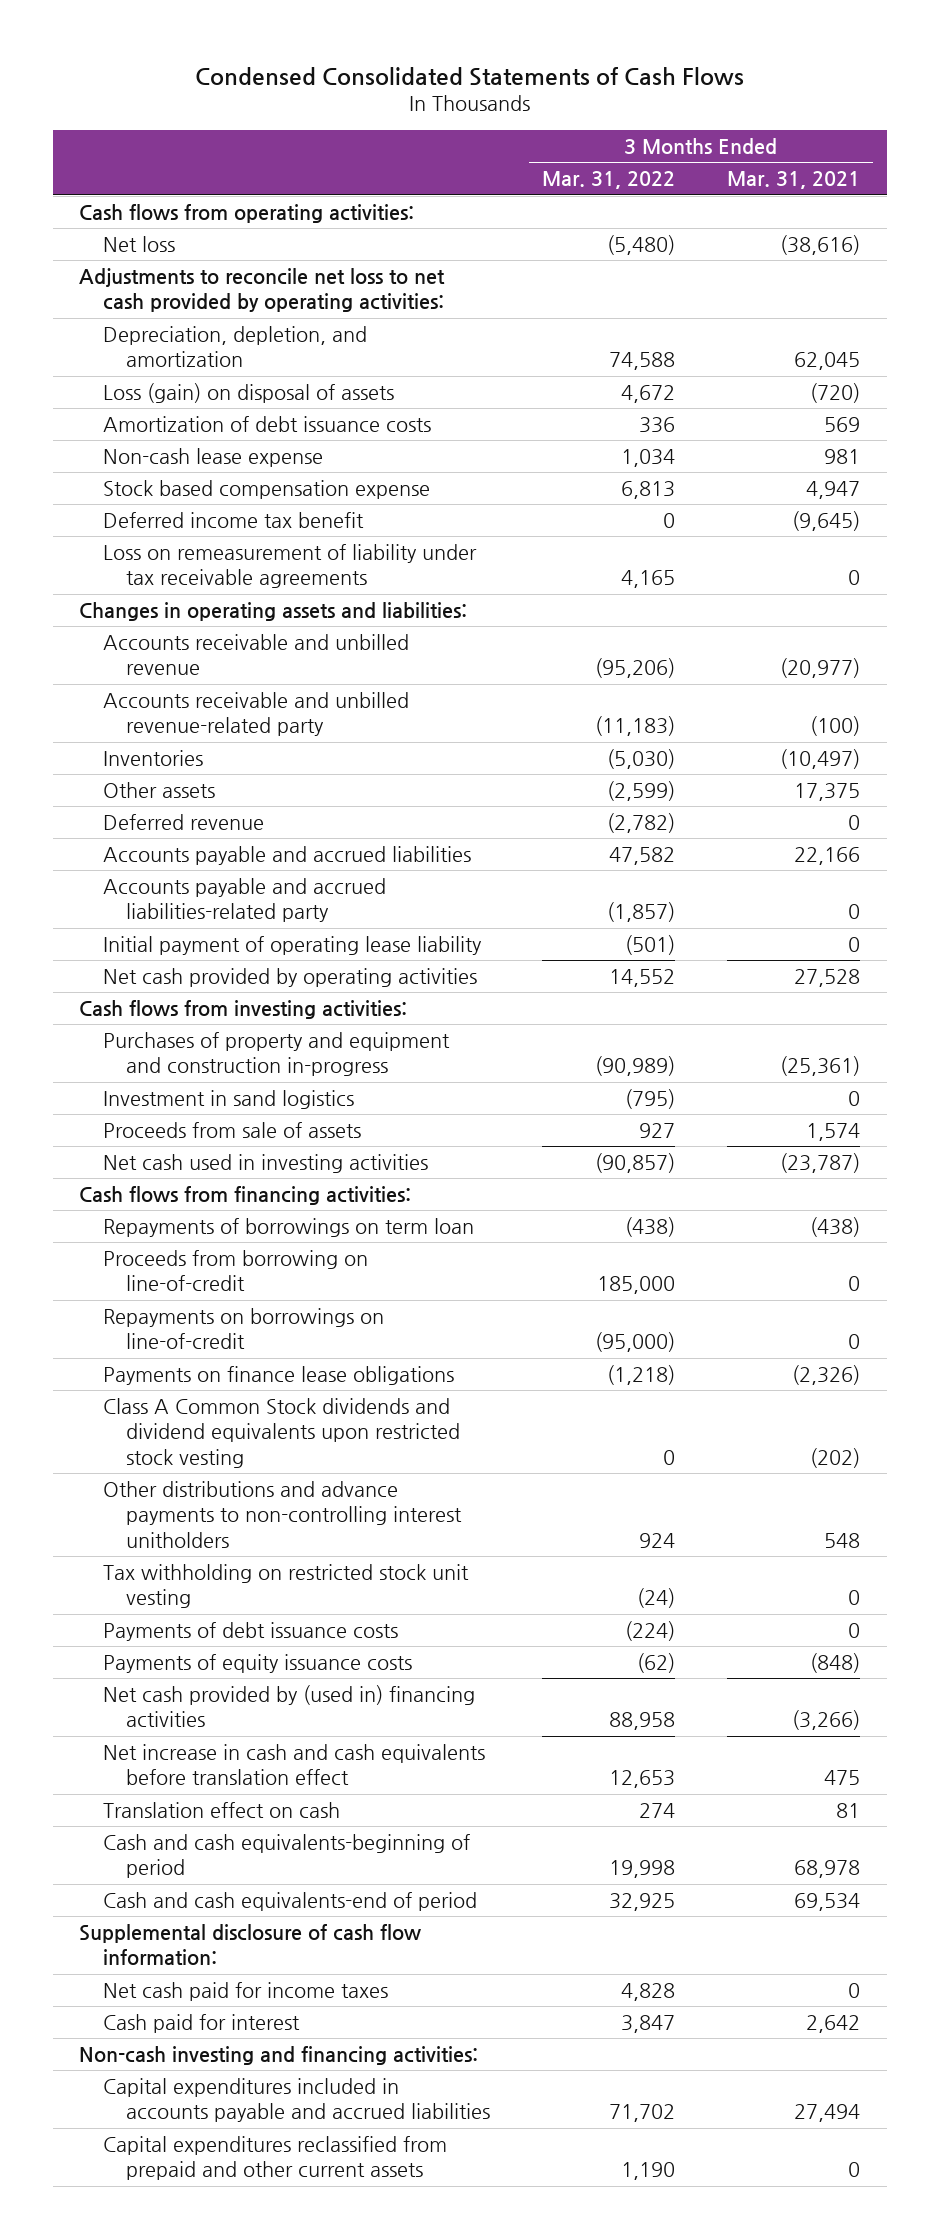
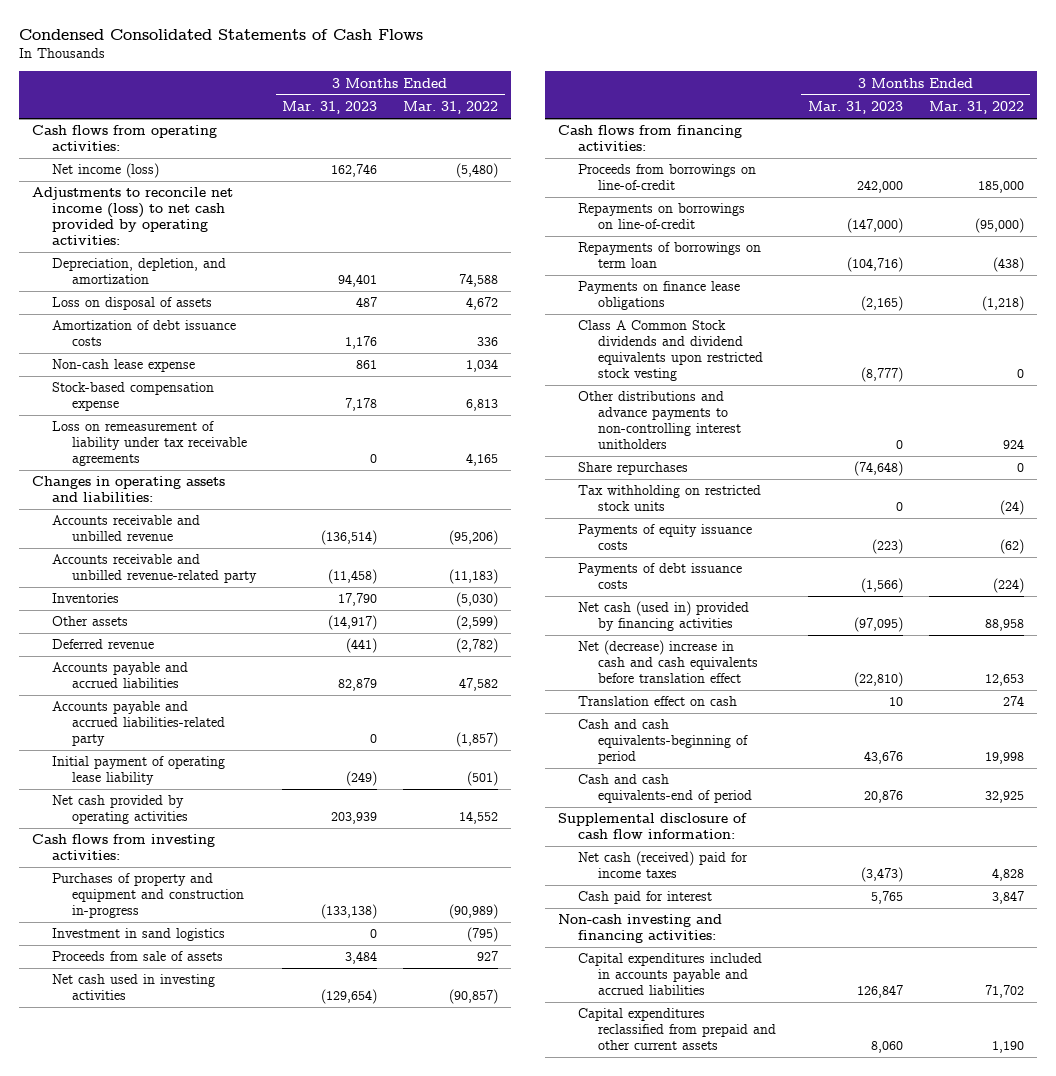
[727,171,861,190] Mar. 31, 2021 -> none
none -> [282,101,378,115] Mar. 31, 2023
[102,236,175,253] Net loss -> [52,163,160,179] Net income (loss)
[79,268,446,313] Adjustments to reconcile net loss to net cash provided by operating activities: -> [32,187,234,246] Adjustments to reconcile net income (loss) to net cash provided by operating activities:
[102,383,394,404] Loss (gain) on disposal of assets -> [52,297,213,311] Loss on disposal of assets
[102,512,364,529] Deferred income tax benefit -> none
[102,480,430,500] Stock based compensation expense -> [52,382,215,412] Stock-based compensation expense
[102,1250,368,1292] Proceeds from borrowing on line-of-credit -> [577,164,756,191] Proceeds from borrowings on line-of-credit
[102,1218,474,1238] Repayments of borrowings on term loan -> [577,242,761,269] Repayments of borrowings on term loan
none -> [577,462,688,476] Share repurchases
[102,1564,469,1609] Tax withholding on restricted stock unit vesting -> [577,485,761,512] Tax withholding on restricted stock units
[102,1622,398,1642] Payments of debt issuance costs -> [577,563,742,590] Payments of debt issuance costs
[102,1685,475,1728] Net cash provided by (used in) financing activities -> [577,601,749,632] Net cash (used in) provided by financing activities
[102,1744,485,1786] Net increase in cash and cash equivalents before translation effect -> [577,640,758,684] Net (decrease) increase in cash and cash equivalents before translation effect
[102,1982,388,2002] Net cash paid for income taxes -> [577,851,748,879] Net cash (received) paid for income taxes

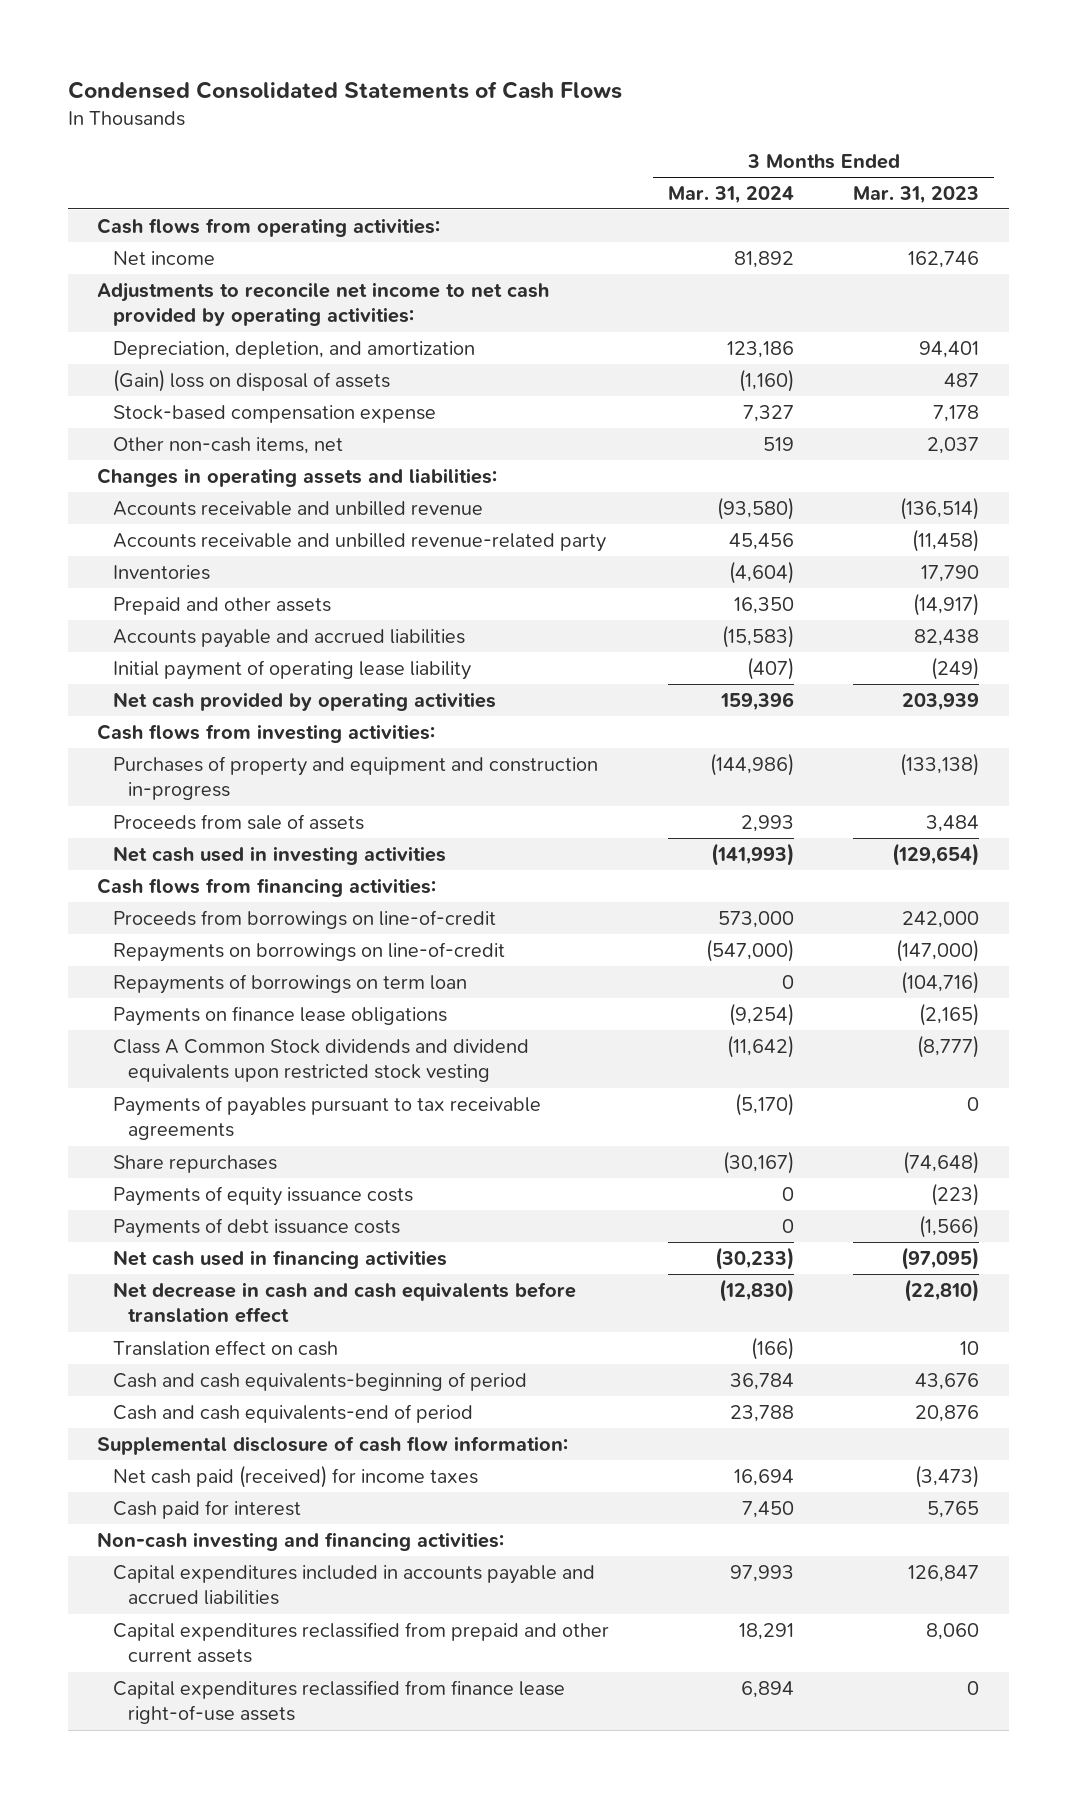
[403,101,499,115] Mar. 31, 2022 -> none
none -> [667,185,794,204] Mar. 31, 2024
[52,163,160,179] Net income (loss) -> [112,250,215,265] Net income
[32,187,234,246] Adjustments to reconcile net income (loss) to net cash provided by operating activities: -> [97,281,550,327] Adjustments to reconcile net income to net cash provided by operating activities:
[52,320,237,347] Amortization of debt issuance costs -> none
[52,359,196,373] Non-cash lease expense -> none
[52,297,213,311] Loss on disposal of assets -> [112,368,390,392] (Gain) loss on disposal of assets
[52,421,248,467] Loss on remeasurement of liability under tax receivable agreements -> none
none -> [112,436,343,454] Other non-cash items, net
[52,639,155,650] Deferred revenue -> none
[52,701,226,747] Accounts payable and accrued liabilities-related party -> none
[52,616,129,627] Other assets -> [112,596,331,615] Prepaid and other assets
[338,678,378,692] 82,879 -> [914,628,980,646] 82,438
[52,928,226,942] Investment in sand logistics -> none
[577,391,741,450] Other distributions and advance payments to non-controlling interest unitholders -> none
none -> [112,1095,541,1141] Payments of payables pursuant to tax receivable agreements
[577,485,761,512] Tax withholding on restricted stock units -> none
[577,601,749,632] Net cash (used in) provided by financing activities -> [112,1249,447,1269] Net cash used in financing activities
[577,640,758,684] Net (decrease) increase in cash and cash equivalents before translation effect -> [112,1281,576,1324] Net decrease in cash and cash equivalents before translation effect
[577,851,748,879] Net cash (received) paid for income taxes -> [112,1464,478,1488] Net cash paid (received) for income taxes
none -> [112,1679,565,1725] Capital expenditures reclassified from finance lease right-of-use assets

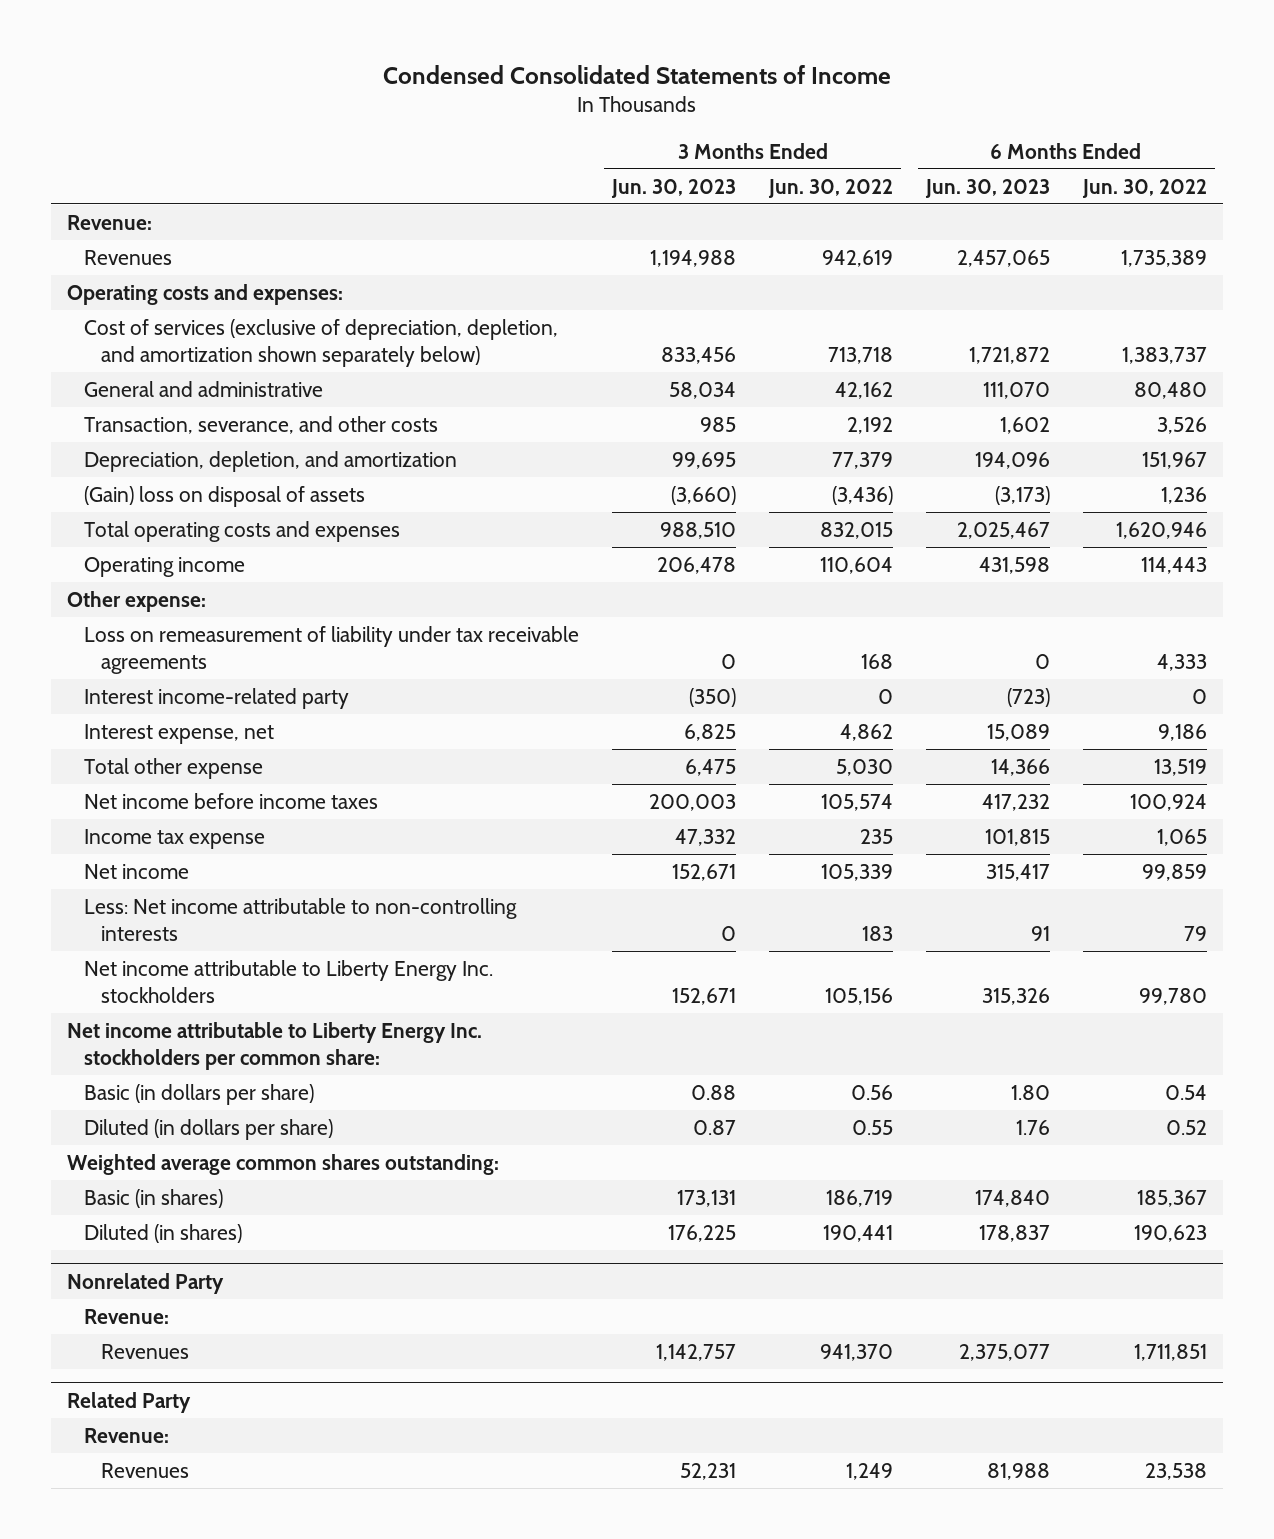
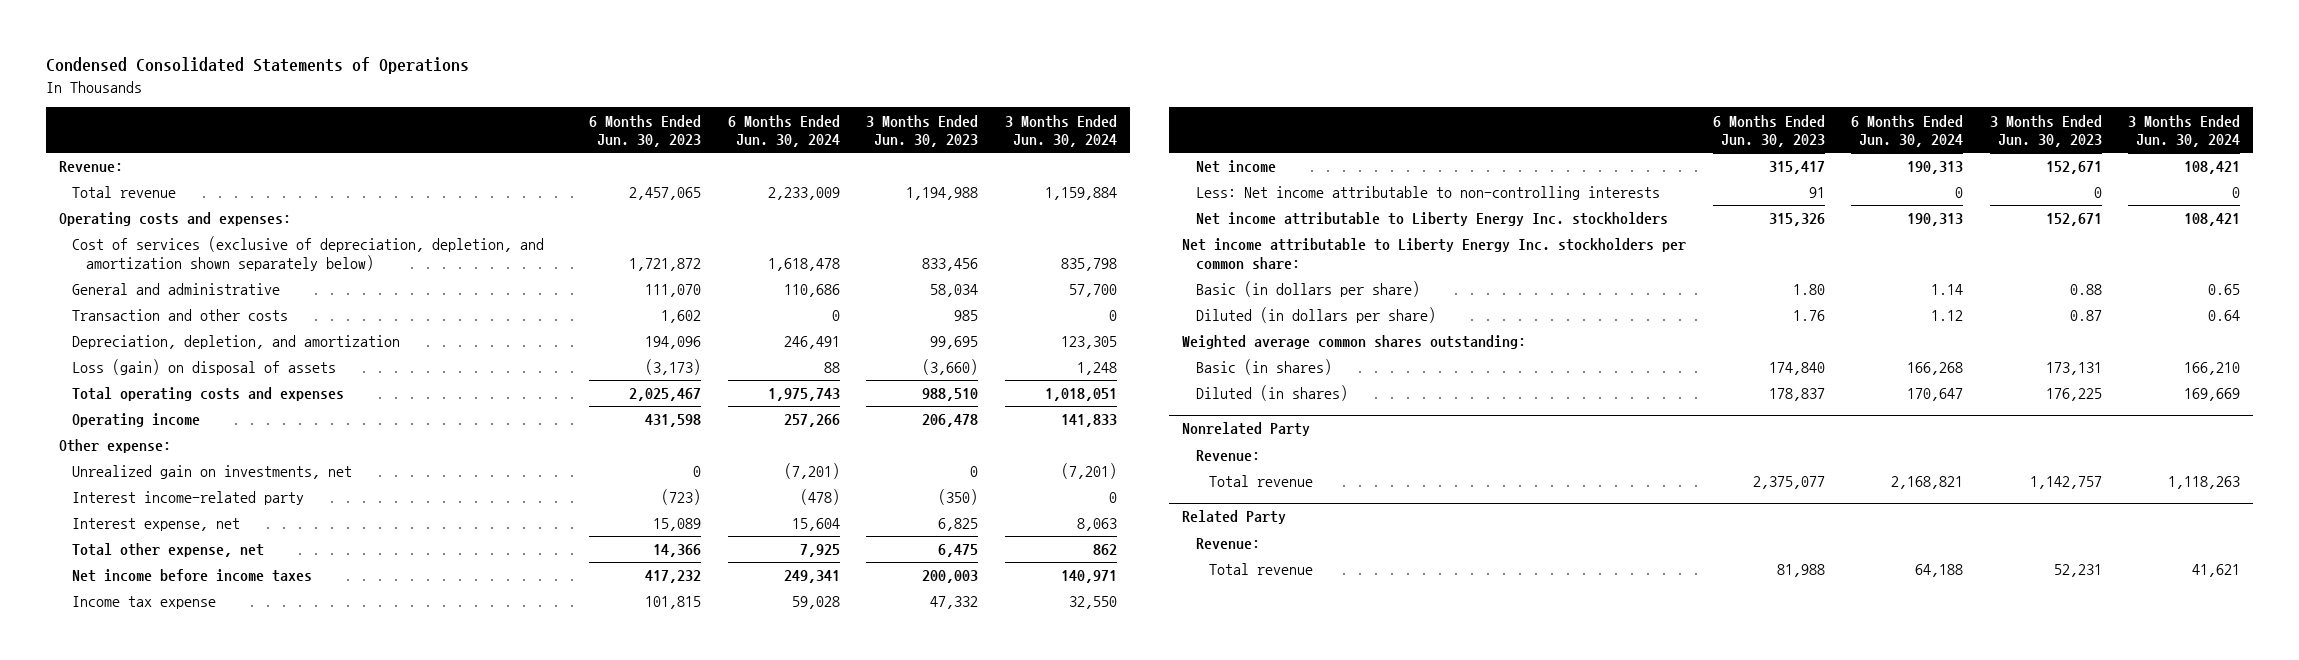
[383,64,892,84] Condensed Consolidated Statements of Income -> [45,57,469,75] Condensed Consolidated Statements of Operations
[768,178,894,198] Jun. 30, 2022 -> none
[1081,178,1207,198] Jun. 30, 2022 -> none
none -> [727,114,840,147] 6 Months Ended Jun. 30, 2024
none -> [1004,114,1117,147] 3 Months Ended Jun. 30, 2024
[84,249,173,265] Revenues -> [72,186,177,199] Total revenue
[84,415,439,434] Transaction, severance, and other costs -> [72,309,289,322] Transaction and other costs
[84,485,366,507] (Gain) loss on disposal of assets -> [72,359,337,376] Loss (gain) on disposal of assets
[84,625,580,675] Loss on remeasurement of liability under tax receivable agreements -> none
none -> [72,465,353,480] Unrealized gain on investments, net
[84,757,264,779] Total other expense -> [72,543,265,558] Total other expense, net
[101,1343,190,1359] Revenues -> [1208,475,1313,488] Total revenue
[101,1462,190,1478] Revenues -> [1208,563,1313,576] Total revenue

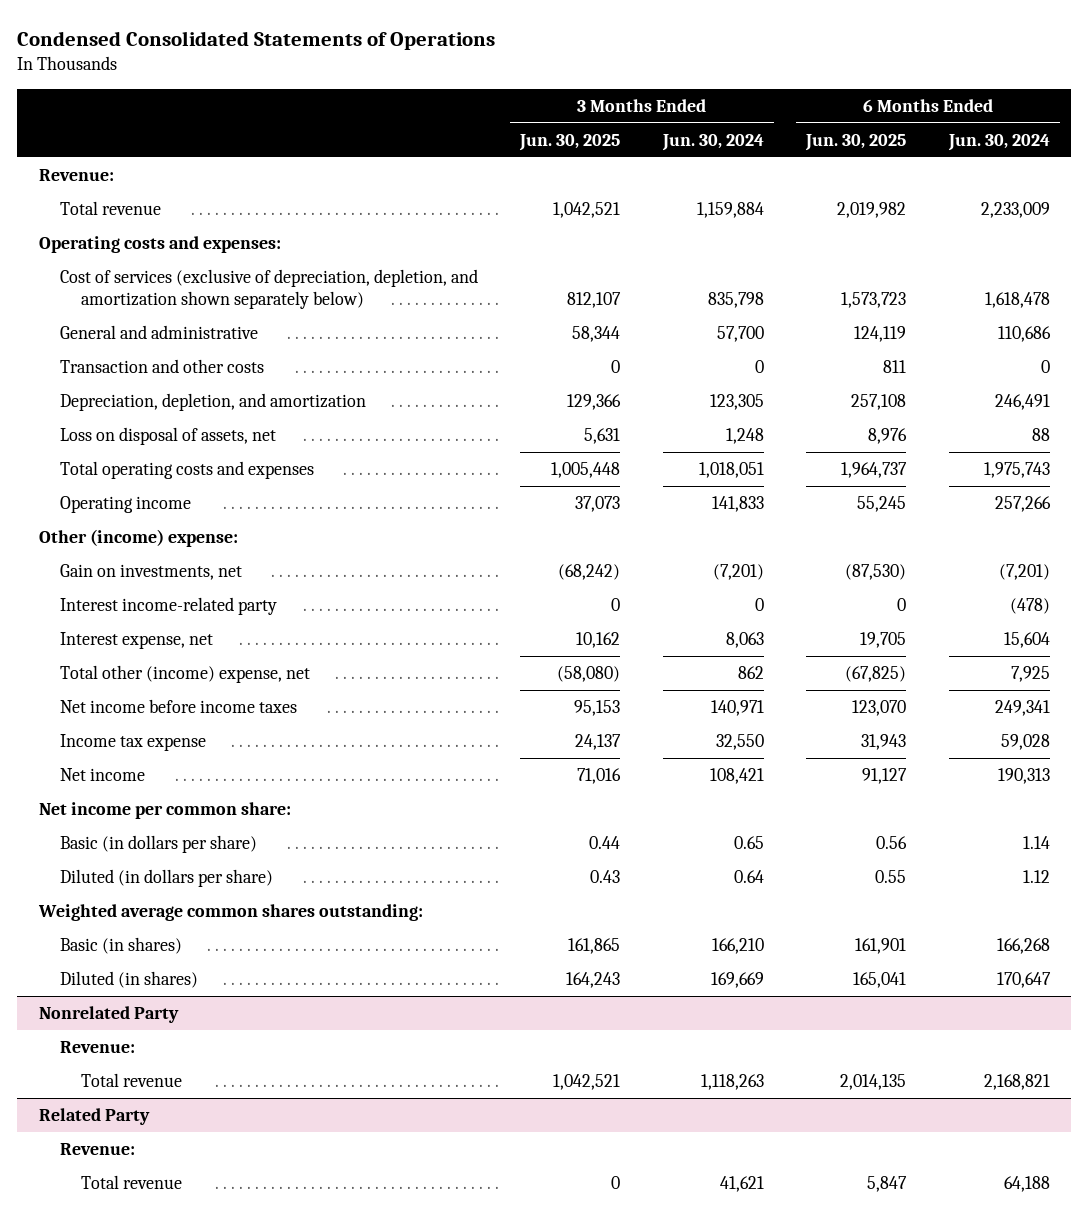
[589,114,702,147] 6 Months Ended Jun. 30, 2023 -> none
[866,114,979,147] 3 Months Ended Jun. 30, 2023 -> none
none -> [519,133,621,151] Jun. 30, 2025
none -> [805,133,907,151] Jun. 30, 2025
[72,359,337,376] Loss (gain) on disposal of assets -> [60,427,277,446] Loss on disposal of assets, net
[59,439,172,454] Other expense: -> [38,529,238,548] Other (income) expense:
[72,465,353,480] Unrealized gain on investments, net -> [60,564,243,581] Gain on investments, net
[72,543,265,558] Total other expense, net -> [60,665,311,684] Total other (income) expense, net
[1195,186,1660,201] Less: Net income attributable to non-controlling interests -> none
[1195,212,1668,227] Net income attributable to Liberty Energy Inc. stockholders -> none
[1182,238,1687,270] Net income attributable to Liberty Energy Inc. stockholders per common share: -> [38,802,291,820] Net income per common share:

